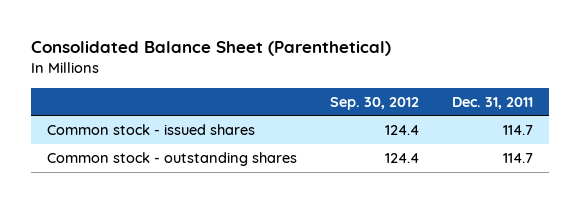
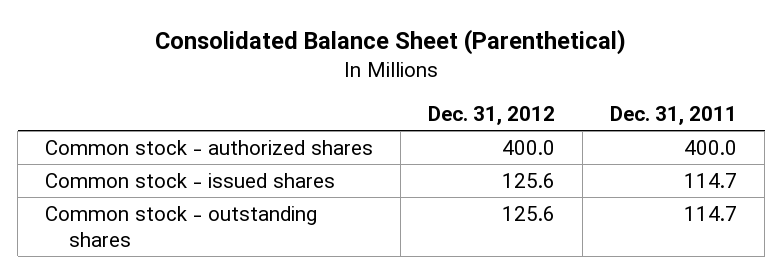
[329,96,419,110] Sep. 30, 2012 -> none
none -> [428,106,556,126] Dec. 31, 2012
none -> [45,139,374,155] Common stock - authorized shares

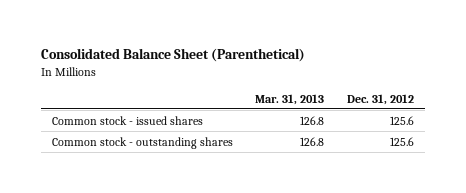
[610,106,738,126] Dec. 31, 2011 -> none
none -> [255,93,325,105] Mar. 31, 2013
[45,139,374,155] Common stock - authorized shares -> none

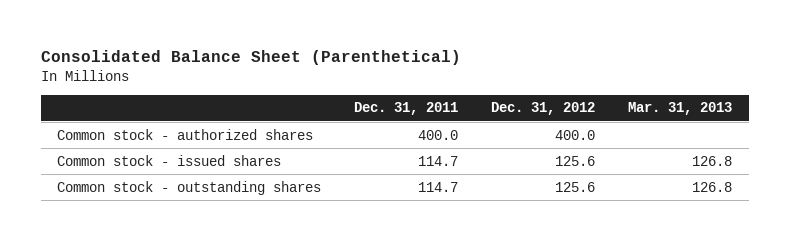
none -> [354,102,459,116] Dec. 31, 2011
none -> [57,128,314,140] Common stock - authorized shares

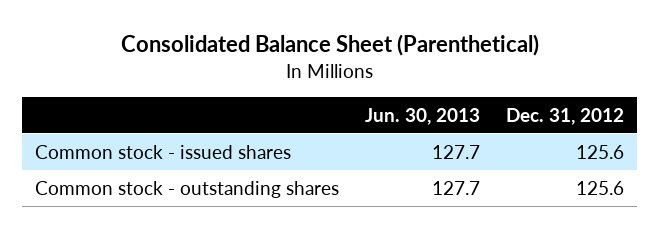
[354,102,459,116] Dec. 31, 2011 -> none
[628,102,733,116] Mar. 31, 2013 -> none
none -> [365,108,481,126] Jun. 30, 2013
[57,128,314,140] Common stock - authorized shares -> none

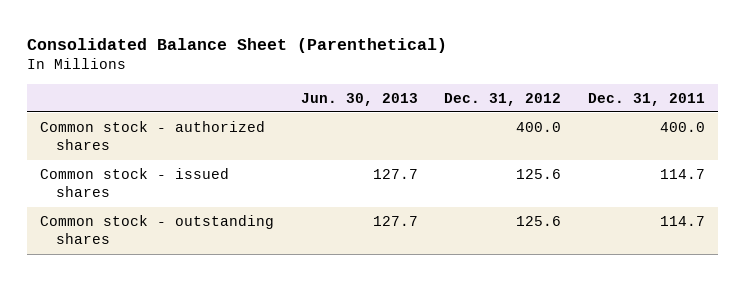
none -> [587,92,705,106] Dec. 31, 2011
none -> [40,120,266,151] Common stock - authorized shares

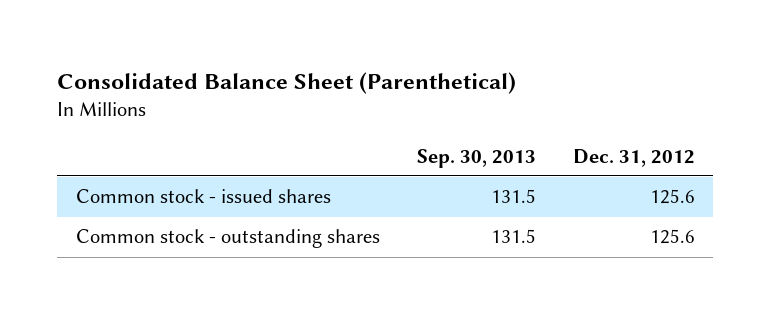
[300,92,418,106] Jun. 30, 2013 -> none
[587,92,705,106] Dec. 31, 2011 -> none
none -> [416,148,536,168] Sep. 30, 2013
[40,120,266,151] Common stock - authorized shares -> none

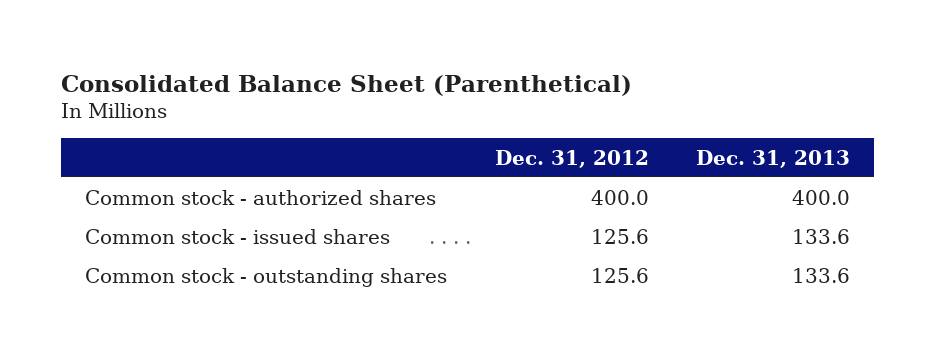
[416,148,536,168] Sep. 30, 2013 -> none
none -> [696,149,851,168] Dec. 31, 2013
none -> [84,189,436,205] Common stock - authorized shares

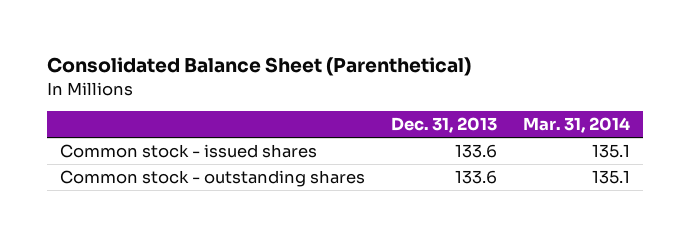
[494,149,649,168] Dec. 31, 2012 -> none
none -> [523,117,631,134] Mar. 31, 2014
[84,189,436,205] Common stock - authorized shares -> none

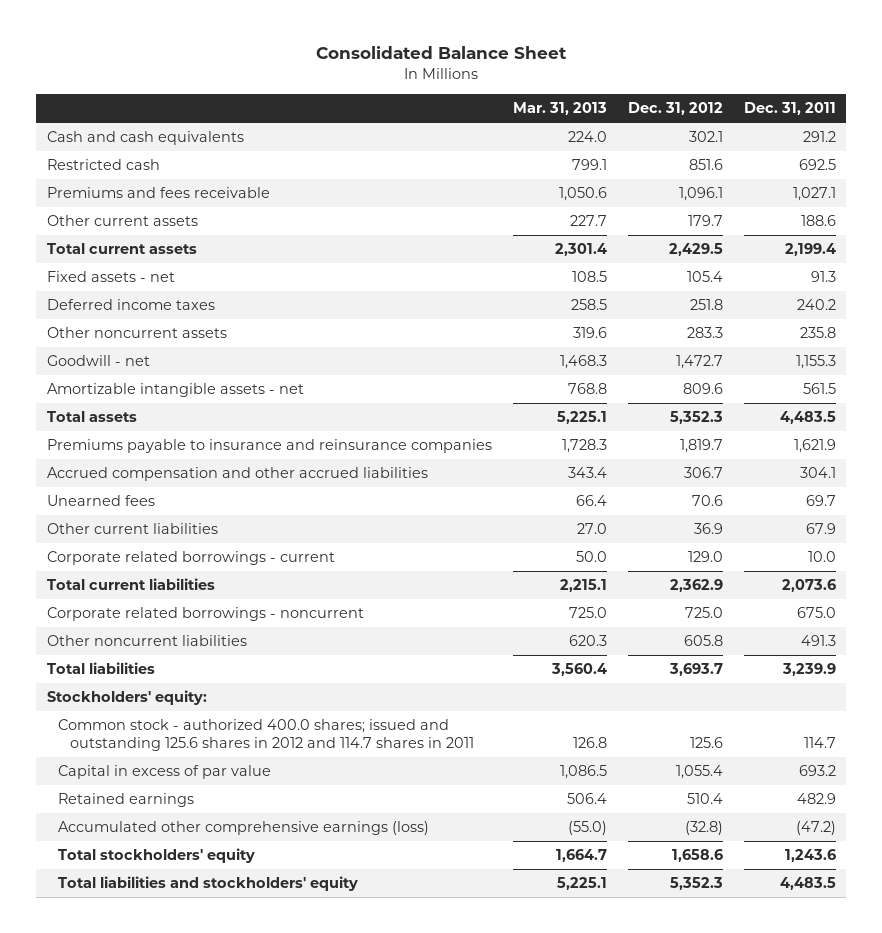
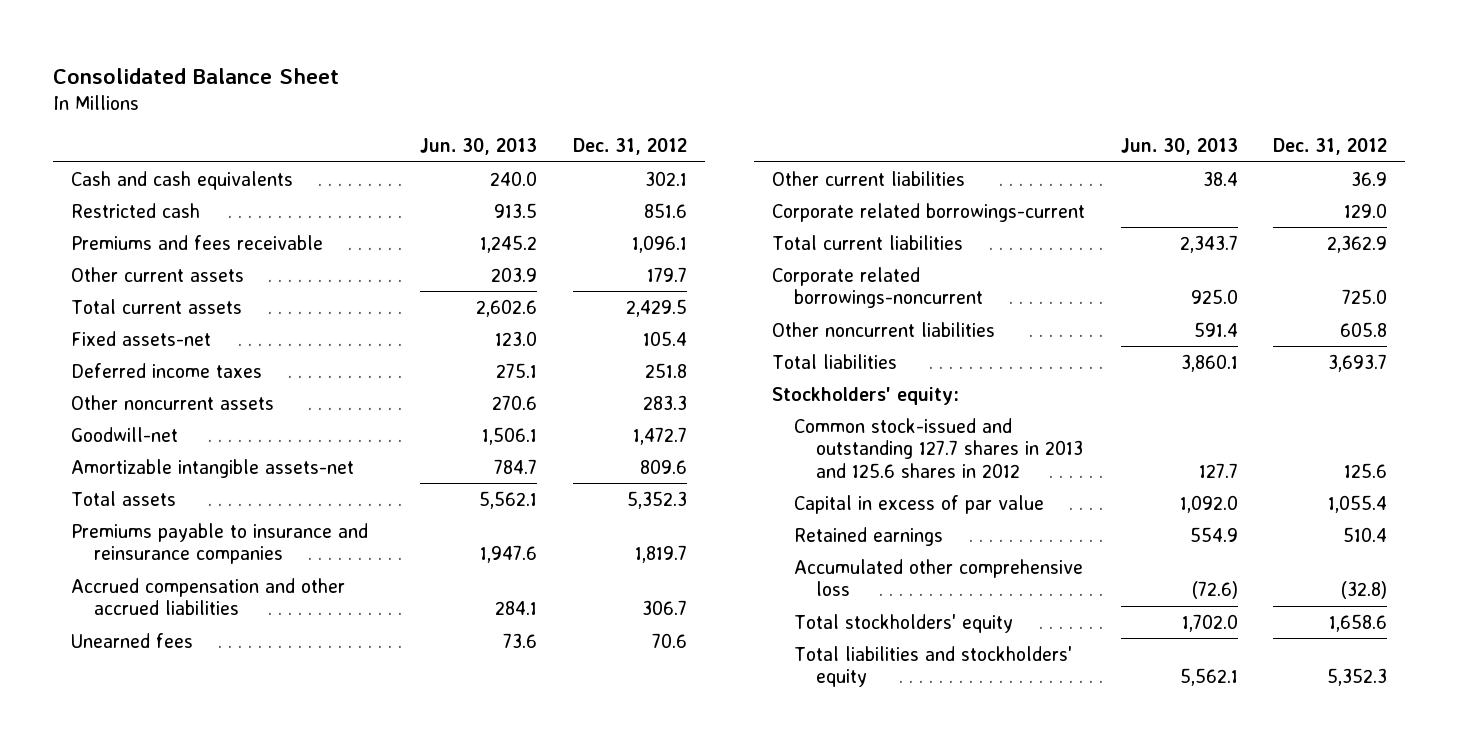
[512,102,607,116] Mar. 31, 2013 -> none
[743,102,836,116] Dec. 31, 2011 -> none
none -> [420,138,538,156] Jun. 30, 2013
[46,271,175,283] Fixed assets - net -> [71,330,212,346] Fixed assets-net
[46,355,150,367] Goodwill - net -> [71,426,179,442] Goodwill-net
[46,383,304,398] Amortizable intangible assets - net -> [71,458,355,478] Amortizable intangible assets-net
[46,551,335,566] Corporate related borrowings - current -> [771,202,1085,222] Corporate related borrowings-current
[46,607,364,622] Corporate related borrowings - noncurrent -> [771,266,983,309] Corporate related borrowings-noncurrent
[58,719,474,752] Common stock - authorized 400.0 shares; issued and outstanding 125.6 shares in 2012 and 114.7 shares in 2011 -> [793,417,1084,478] Common stock-issued and outstanding 127.7 shares in 2013 and 125.6 shares in 2012
[58,821,430,836] Accumulated other comprehensive earnings (loss) -> [793,558,1083,597] Accumulated other comprehensive loss

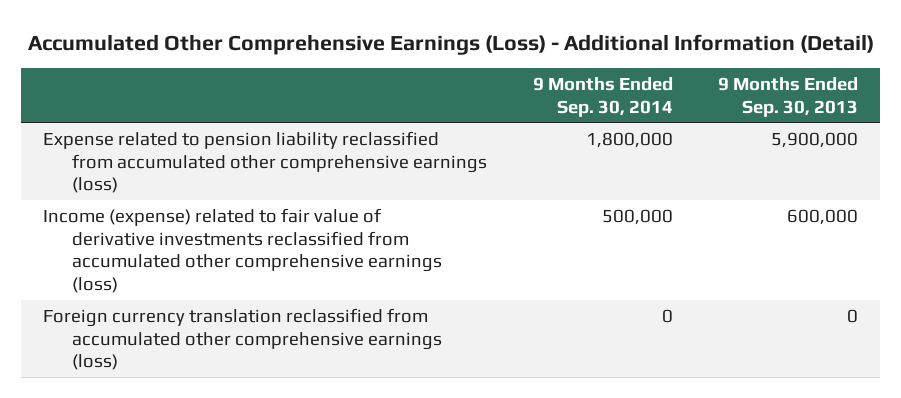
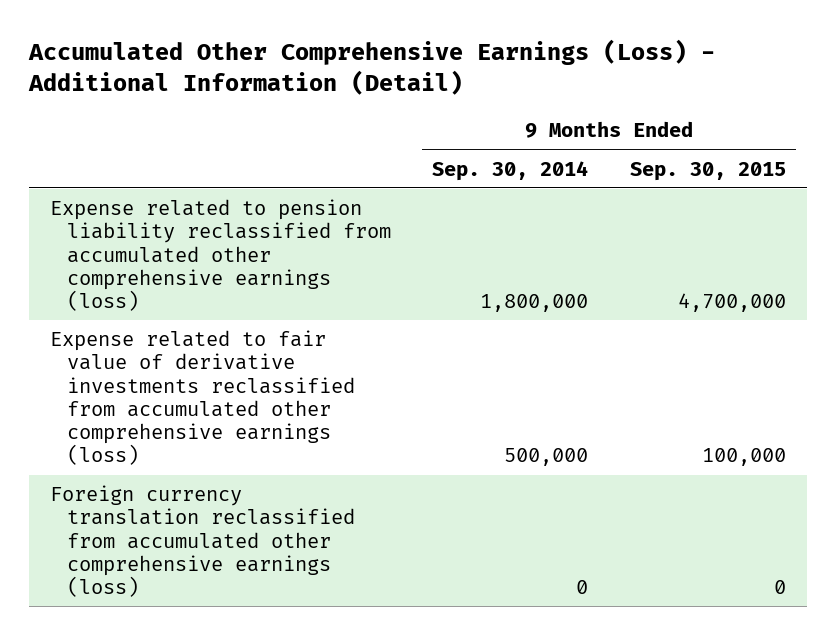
[717,76,858,117] 9 Months Ended Sep. 30, 2013 -> none
none -> [629,161,786,181] Sep. 30, 2015
[43,207,443,294] Income (expense) related to fair value of derivative investments reclassified from accumulated other comprehensive earnings (loss) -> [50,330,355,466] Expense related to fair value of derivative investments reclassified from accumulated other comprehensive earnings (loss)

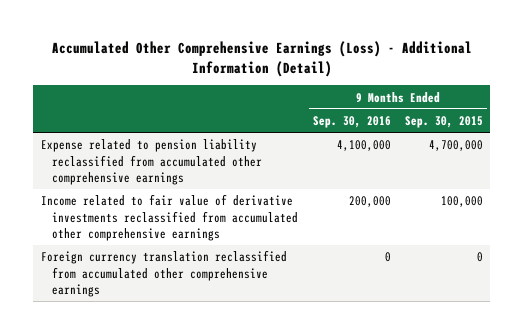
[432,160,589,181] Sep. 30, 2014 -> none
none -> [312,116,391,129] Sep. 30, 2016
[50,199,391,311] Expense related to pension liability reclassified from accumulated other comprehensive earnings (loss) -> [40,139,263,186] Expense related to pension liability reclassified from accumulated other comprehensive earnings
[50,330,355,466] Expense related to fair value of derivative investments reclassified from accumulated other comprehensive earnings (loss) -> [40,194,299,242] Income related to fair value of derivative investments reclassified from accumulated other comprehensive earnings
[50,485,355,597] Foreign currency translation reclassified from accumulated other comprehensive earnings (loss) -> [40,250,287,298] Foreign currency translation reclassified from accumulated other comprehensive earnings

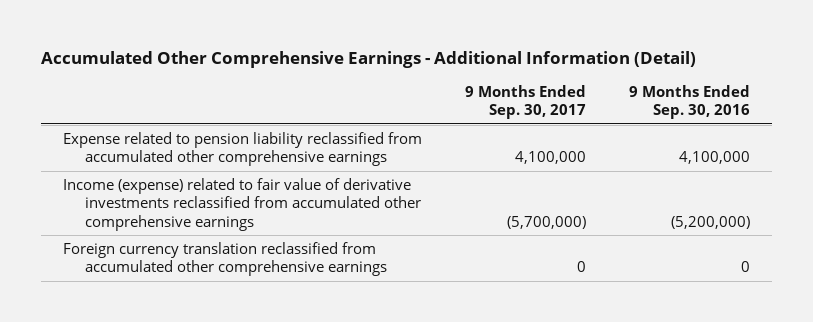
[51,41,472,77] Accumulated Other Comprehensive Earnings (Loss) - Additional Information (Detail) -> [41,50,697,68] Accumulated Other Comprehensive Earnings - Additional Information (Detail)
[405,116,484,129] Sep. 30, 2015 -> none
none -> [465,84,587,120] 9 Months Ended Sep. 30, 2017
[40,194,299,242] Income related to fair value of derivative investments reclassified from accumulated other comprehensive earnings -> [62,177,421,231] Income (expense) related to fair value of derivative investments reclassified from accumulated other comprehensive earnings
[348,196,391,208] 200,000 -> [671,215,751,229] (5,200,000)

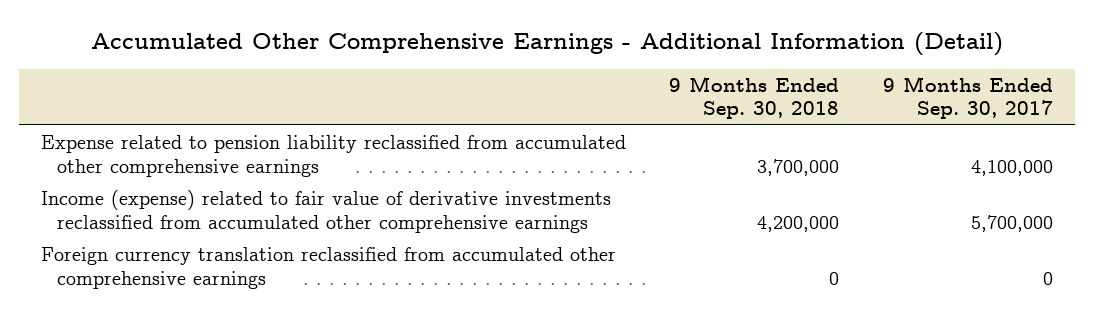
[629,84,751,120] 9 Months Ended Sep. 30, 2016 -> none
none -> [669,75,840,120] 9 Months Ended Sep. 30, 2018
[507,215,587,229] (5,700,000) -> [971,214,1054,232] 5,700,000

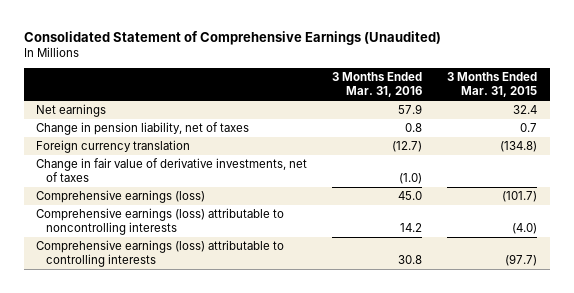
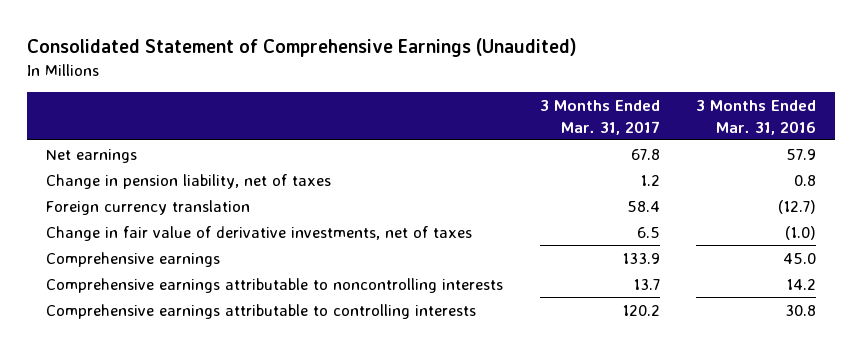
[447,72,538,98] 3 Months Ended Mar. 31, 2015 -> none
none -> [539,99,660,135] 3 Months Ended Mar. 31, 2017
[36,190,206,204] Comprehensive earnings (loss) -> [45,251,220,267] Comprehensive earnings
[36,208,285,236] Comprehensive earnings (loss) attributable to noncontrolling interests -> [45,277,503,293] Comprehensive earnings attributable to noncontrolling interests
[36,240,285,268] Comprehensive earnings (loss) attributable to controlling interests -> [45,303,476,319] Comprehensive earnings attributable to controlling interests

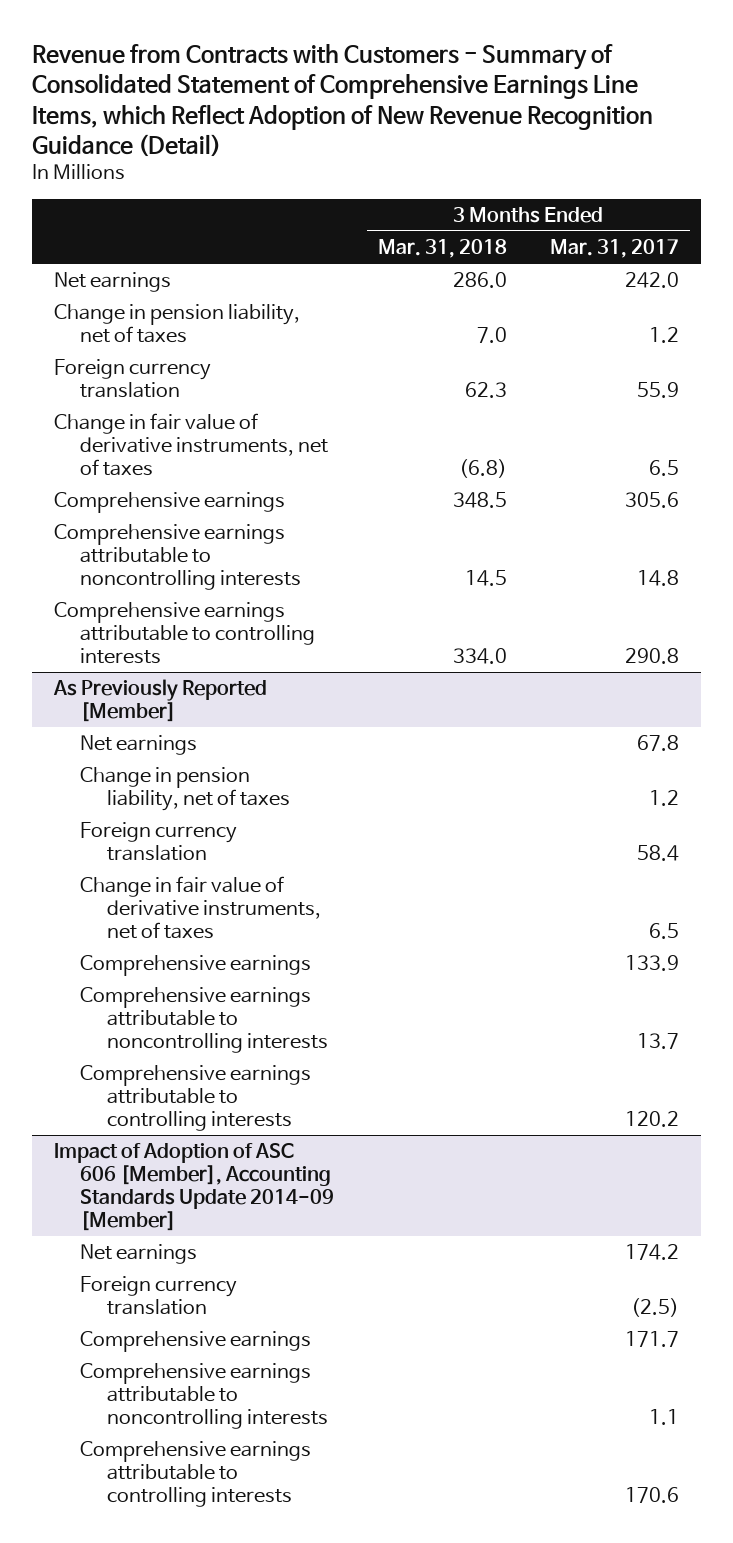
[27,38,578,58] Consolidated Statement of Comprehensive Earnings (Unaudited) -> [32,44,654,157] Revenue from Contracts with Customers - Summary of Consolidated Statement of Comprehensive Earnings Line Items, which Reflect Adoption of New Revenue Recognition Guidance (Detail)
[696,99,817,135] 3 Months Ended Mar. 31, 2016 -> none
none -> [377,239,507,259] Mar. 31, 2018
none -> [53,272,171,293] Net earnings
none -> [53,304,300,343] Change in pension liability, net of taxes
none -> [53,359,211,398] Foreign currency translation
none -> [53,413,329,476] Change in fair value of derivative instruments, net of taxes
none -> [53,492,285,514] Comprehensive earnings
none -> [53,524,302,590] Comprehensive earnings attributable to noncontrolling interests
none -> [53,602,316,664] Comprehensive earnings attributable to controlling interests
none -> [52,679,267,722] As Previously Reported [Member]
[45,225,472,241] Change in fair value of derivative investments, net of taxes -> [80,876,321,939] Change in fair value of derivative instruments, net of taxes
none -> [53,1143,335,1231] Impact of Adoption of ASC 606 [Member], Accounting Standards Update 2014-09 [Member]
none -> [80,1244,198,1265] Net earnings
none -> [80,1276,238,1315] Foreign currency translation
none -> [80,1331,312,1353] Comprehensive earnings
none -> [80,1363,328,1429] Comprehensive earnings attributable to noncontrolling interests
none -> [80,1441,312,1507] Comprehensive earnings attributable to controlling interests

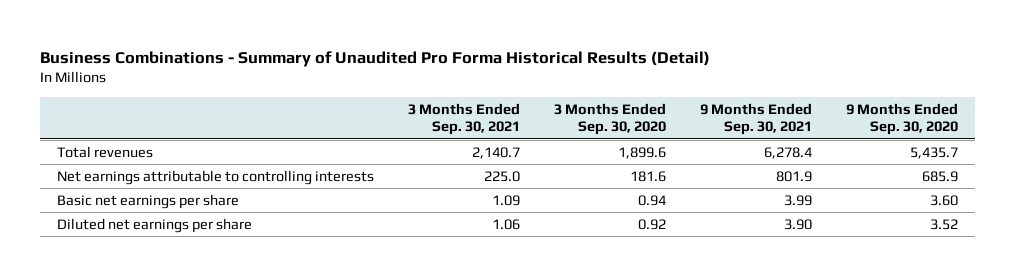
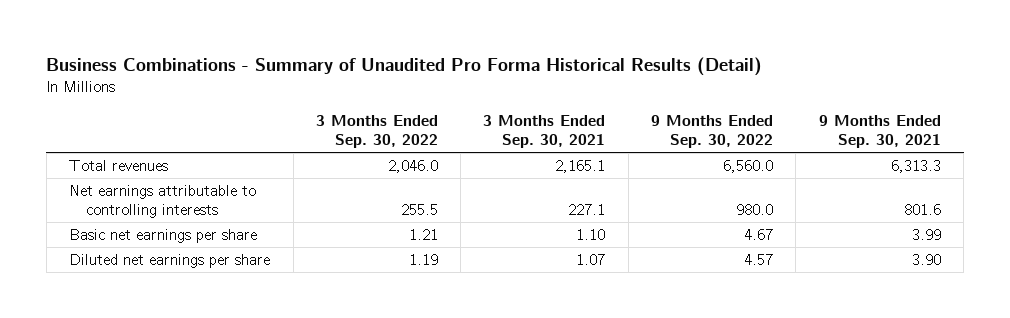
[554,102,667,136] 3 Months Ended Sep. 30, 2020 -> none
[846,102,959,136] 9 Months Ended Sep. 30, 2020 -> none
none -> [315,114,438,148] 3 Months Ended Sep. 30, 2022
none -> [651,114,774,148] 9 Months Ended Sep. 30, 2022
[472,146,521,159] 2,140.7 -> [555,160,606,174] 2,165.1
[764,146,813,159] 6,278.4 -> [890,160,941,174] 6,313.3
[484,170,521,182] 225.0 -> [568,204,606,216] 227.1
[776,170,813,182] 801.9 -> [903,204,941,216] 801.6
[492,194,521,206] 1.09 -> [576,229,606,241] 1.10
[492,218,521,230] 1.06 -> [576,254,606,266] 1.07

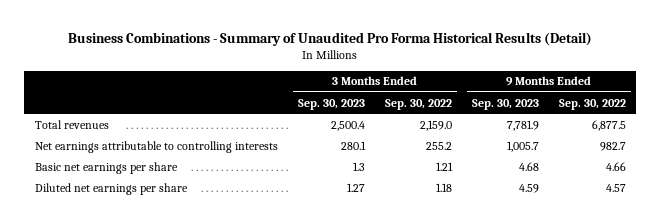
[483,114,606,148] 3 Months Ended Sep. 30, 2021 -> none
[818,114,941,148] 9 Months Ended Sep. 30, 2021 -> none
none -> [297,98,365,110] Sep. 30, 2023
none -> [471,98,539,110] Sep. 30, 2023
[387,160,438,174] 2,046.0 -> [419,119,452,131] 2,159.0
[723,160,774,174] 6,560.0 -> [592,119,627,131] 6,877.5
[400,204,438,216] 255.5 -> [425,141,452,150] 255.2
[736,204,774,216] 980.0 -> [600,141,627,151] 982.7
[744,229,774,241] 4.67 -> [606,161,627,171] 4.66
[408,254,438,266] 1.19 -> [435,182,452,192] 1.18

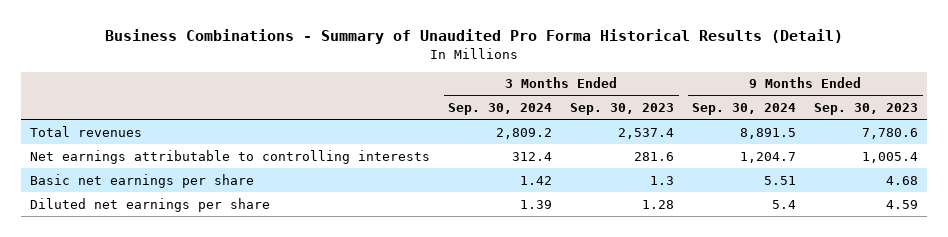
[384,98,452,110] Sep. 30, 2022 -> none
[559,98,627,110] Sep. 30, 2022 -> none
none -> [448,103,553,116] Sep. 30, 2024
none -> [692,103,797,116] Sep. 30, 2024
[330,120,365,131] 2,500.4 -> [618,127,675,139] 2,537.4
[506,119,539,131] 7,781.9 -> [862,127,919,139] 7,780.6
[340,140,366,150] 280.1 -> [634,151,675,161] 281.6
[506,140,539,152] 1,005.7 -> [862,151,919,163] 1,005.4
[346,182,365,192] 1.27 -> [642,199,675,209] 1.28

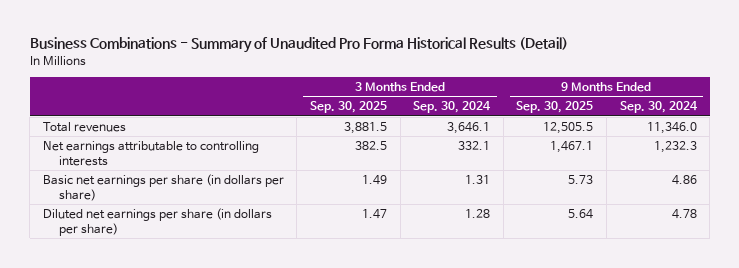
[570,103,675,116] Sep. 30, 2023 -> none
[814,103,919,116] Sep. 30, 2023 -> none
none -> [309,101,387,114] Sep. 30, 2025
none -> [516,101,594,114] Sep. 30, 2025
[496,127,553,139] 2,809.2 -> [447,122,491,135] 3,646.1
[740,127,797,139] 8,891.5 -> [646,122,697,135] 11,346.0
[512,151,553,161] 312.4 -> [458,141,491,151] 332.1
[740,151,797,163] 1,204.7 -> [653,141,697,154] 1,232.3
[30,173,255,188] Basic net earnings per share -> [42,174,284,201] Basic net earnings per share (in dollars per share)
[520,175,553,185] 1.42 -> [465,175,491,185] 1.31
[764,175,797,185] 5.51 -> [671,175,697,186] 4.86
[30,197,271,212] Diluted net earnings per share -> [42,208,272,236] Diluted net earnings per share (in dollars per share)
[520,199,553,209] 1.39 -> [465,209,491,219] 1.28
[772,199,797,209] 5.4 -> [671,209,697,220] 4.78

